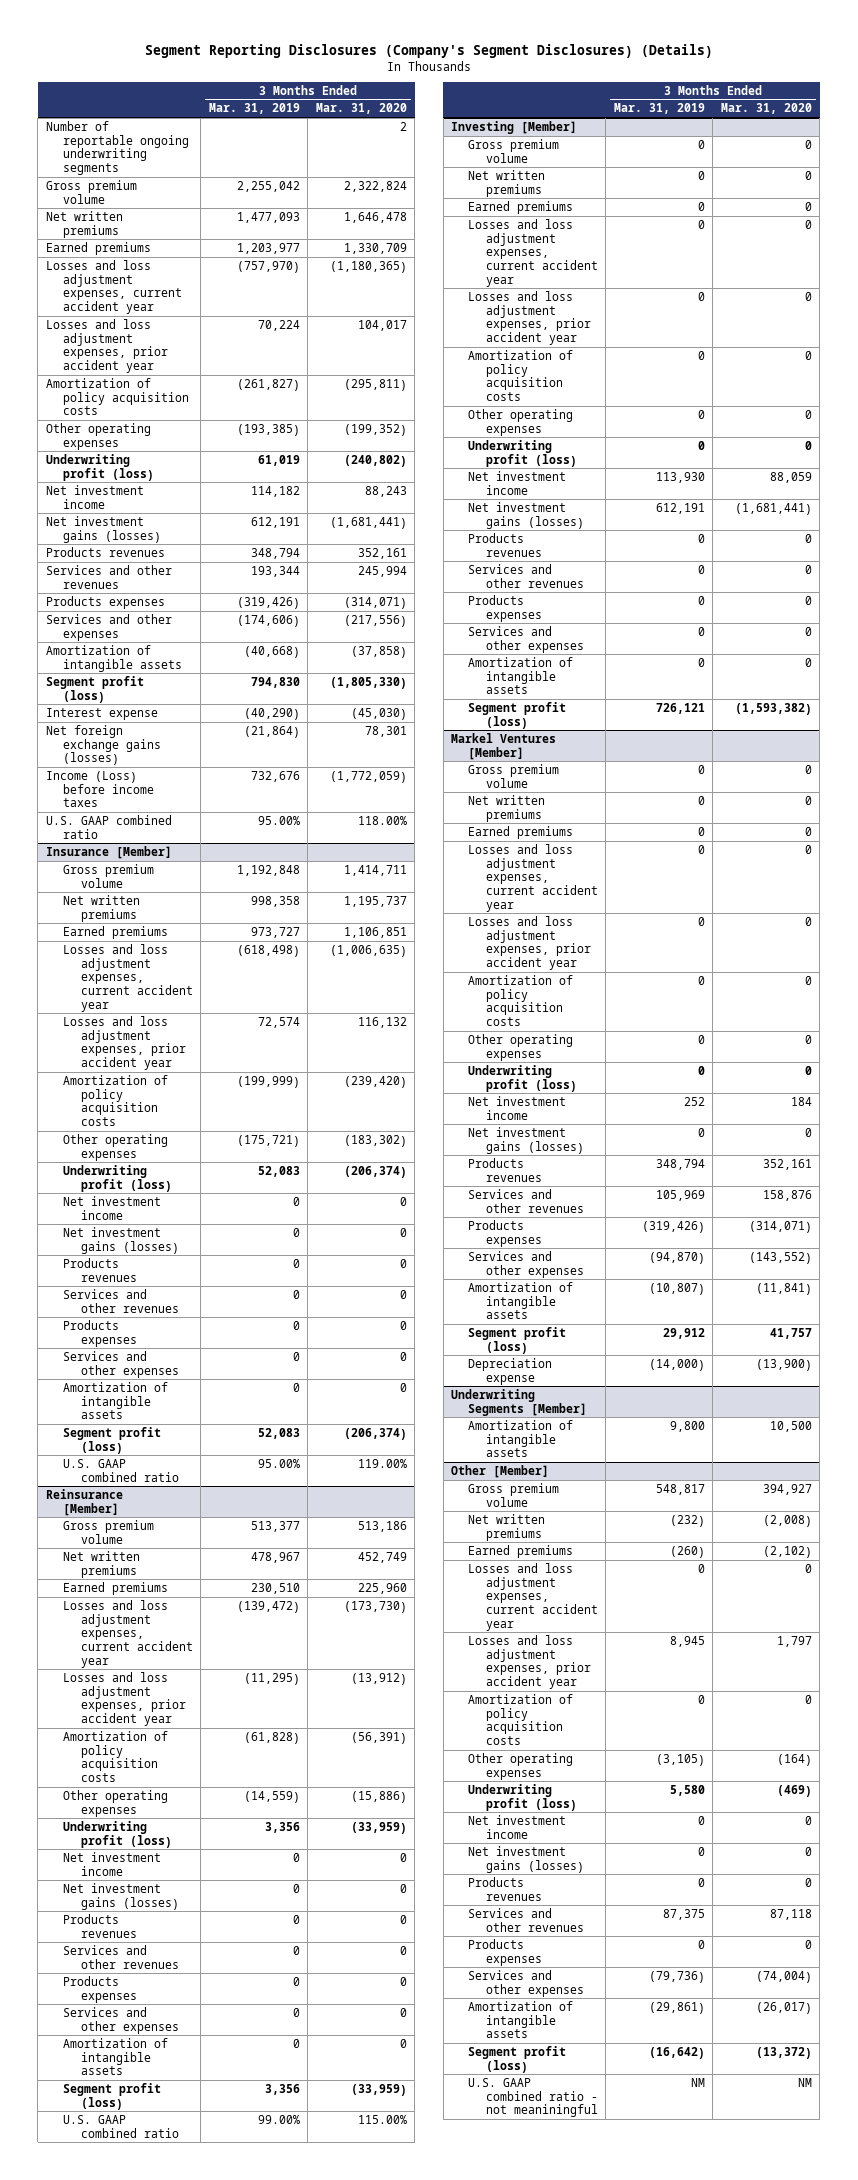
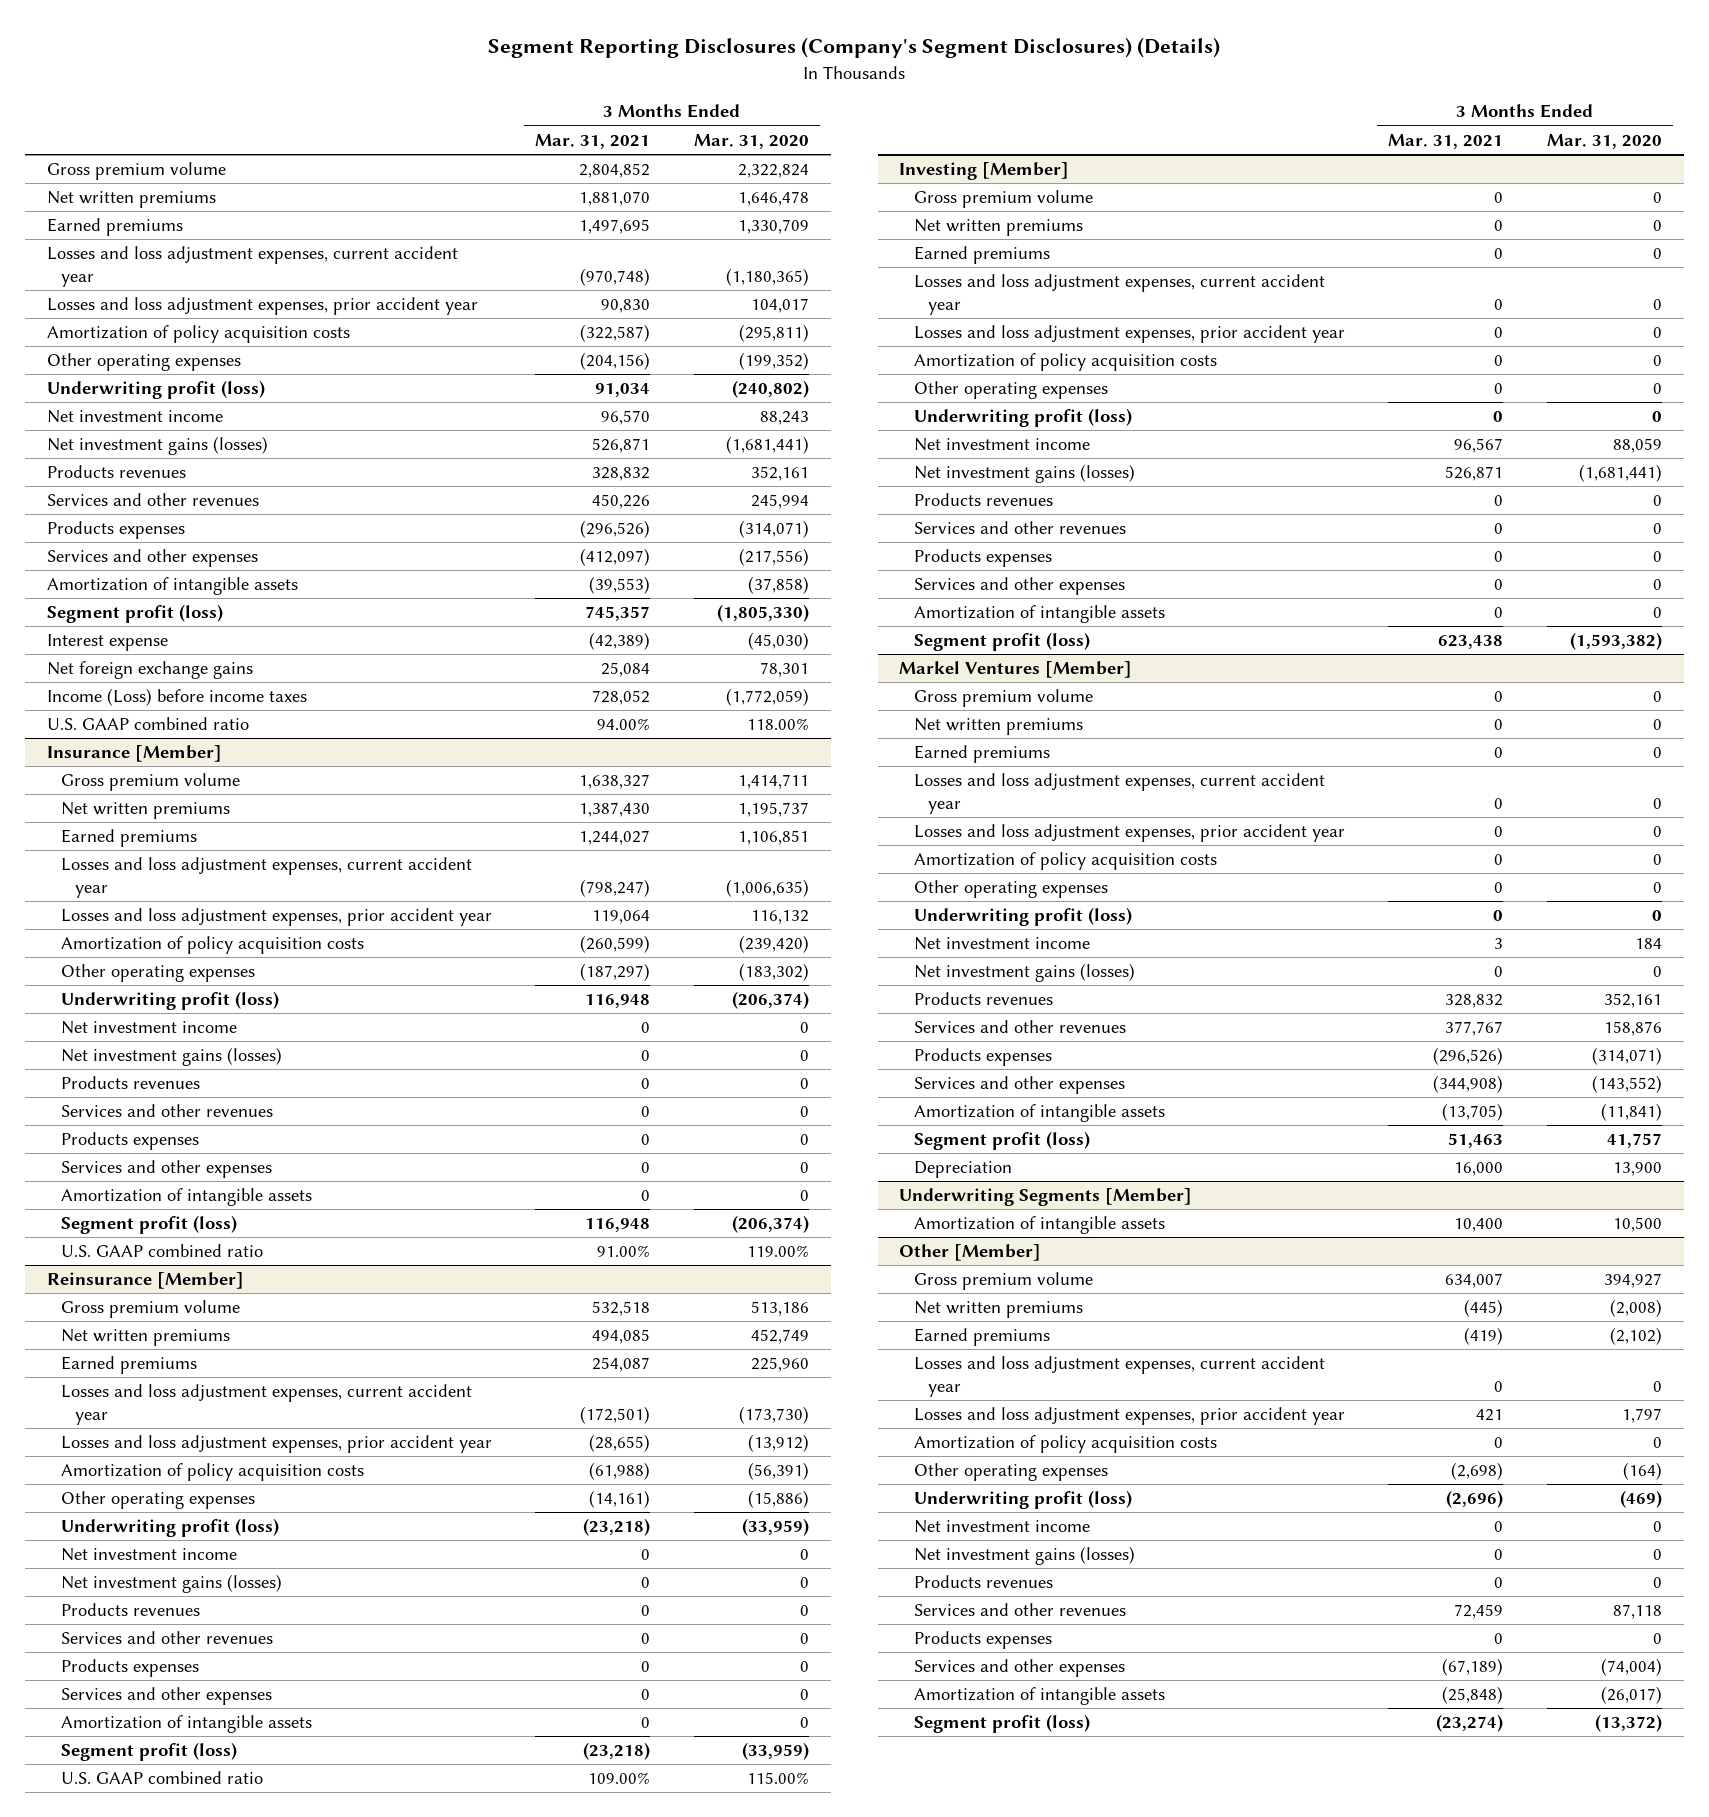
[208,103,300,115] Mar. 31, 2019 -> none
none -> [535,133,651,149] Mar. 31, 2021
[45,120,190,175] Number of reportable ongoing underwriting segments -> none
[45,724,162,766] Net foreign exchange gains (losses) -> [46,661,253,680] Net foreign exchange gains
[468,1357,553,1385] Depreciation expense -> [913,1161,1012,1179] Depreciation
[755,1358,812,1371] (13,900) -> [1613,1162,1663,1177] 13,900
[468,2077,598,2118] U.S. GAAP combined ratio - not meaniningful -> none

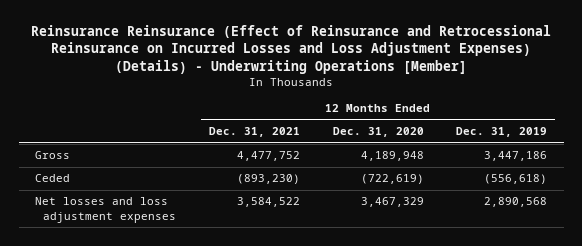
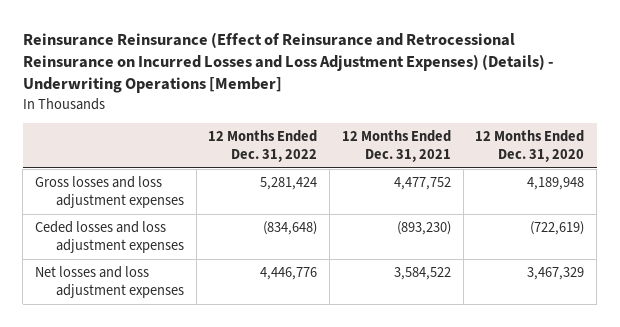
[456,127,548,138] Dec. 31, 2019 -> none
none -> [208,130,318,163] 12 Months Ended Dec. 31, 2022
[35,151,71,160] Gross -> [35,176,184,209] Gross losses and loss adjustment expenses
[35,174,71,183] Ceded -> [35,221,184,254] Ceded losses and loss adjustment expenses

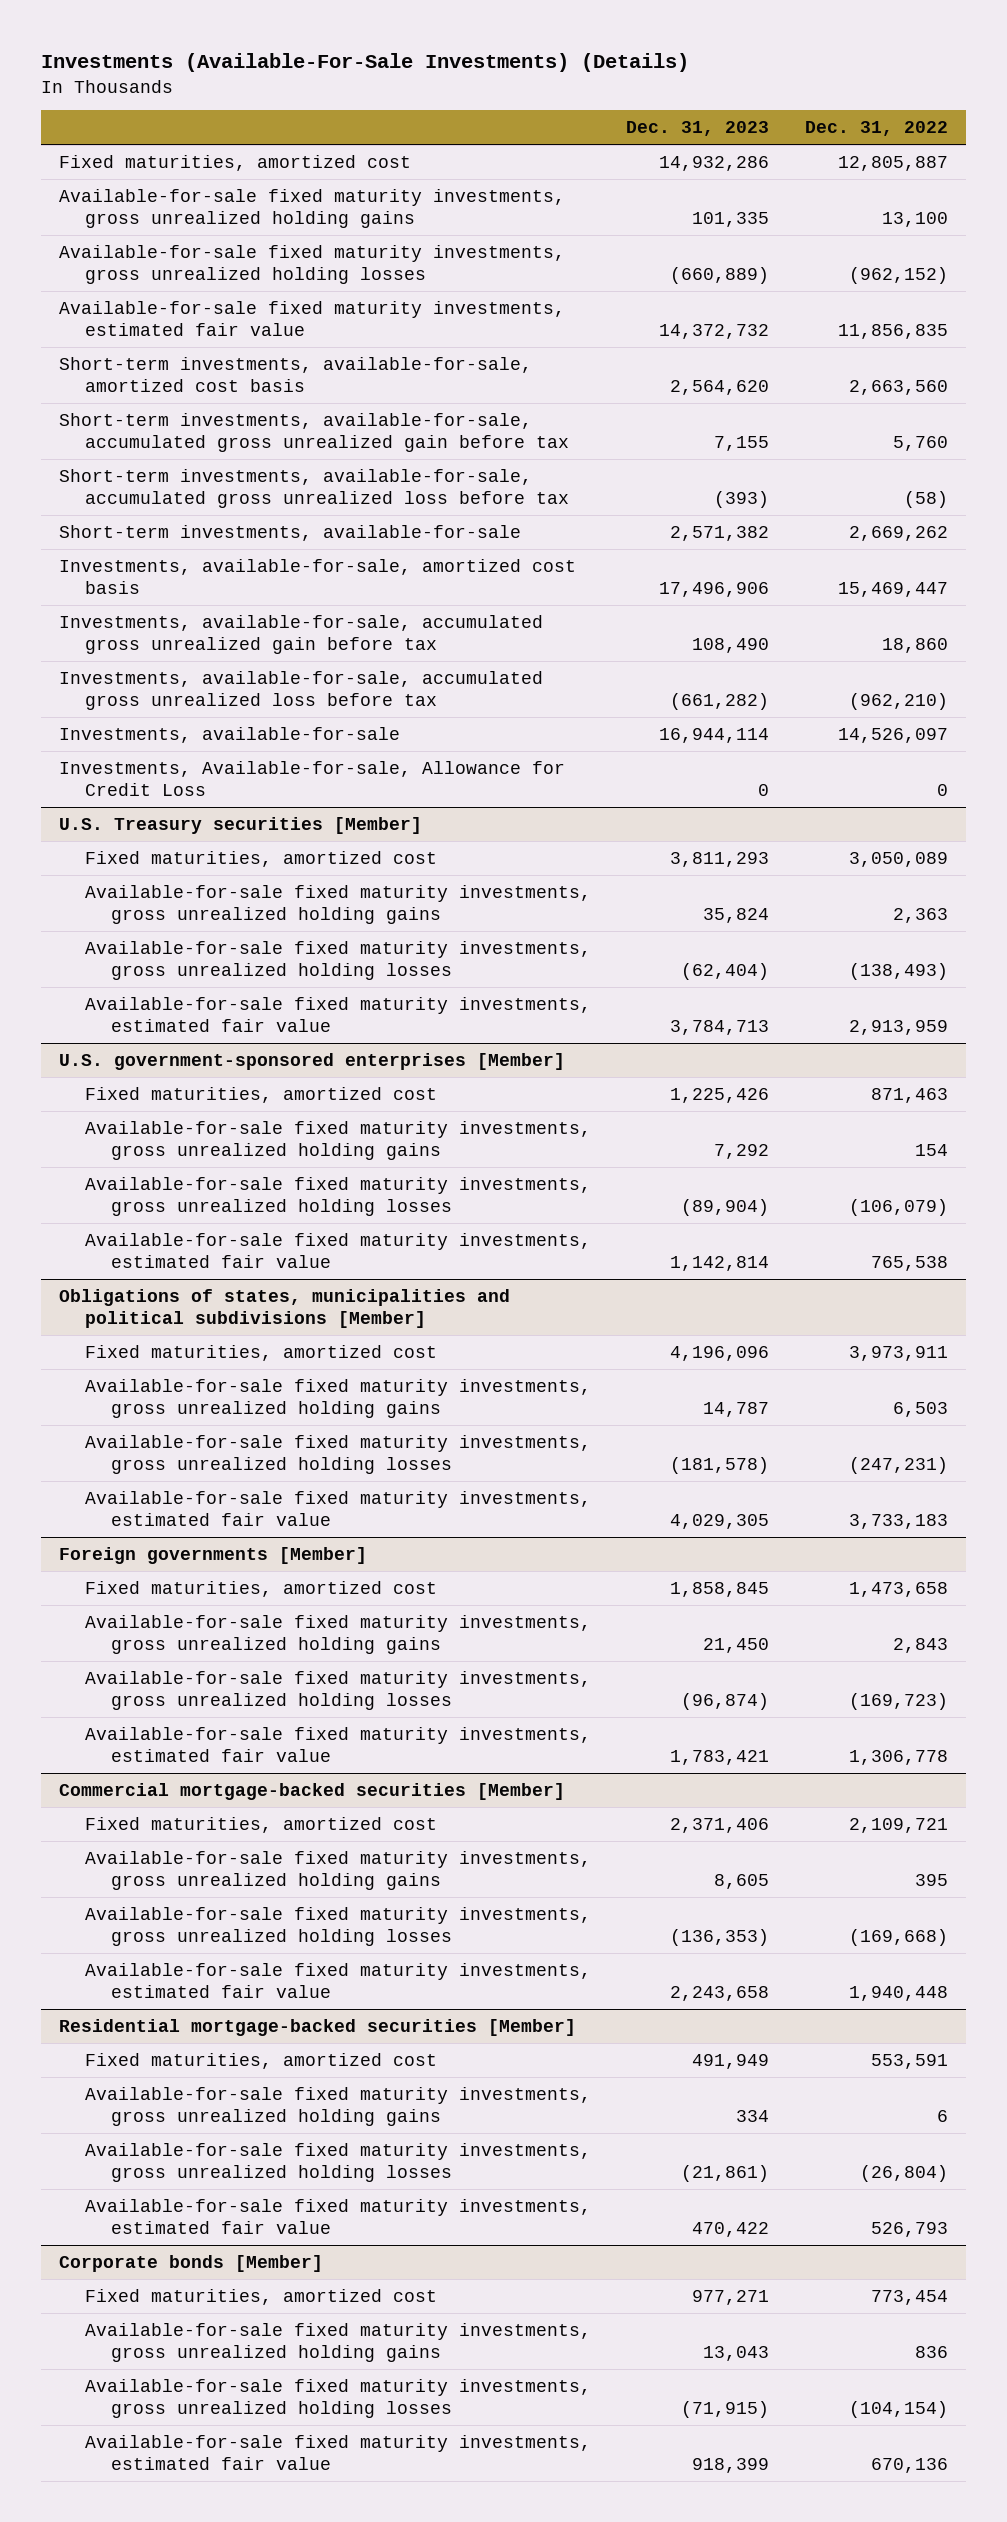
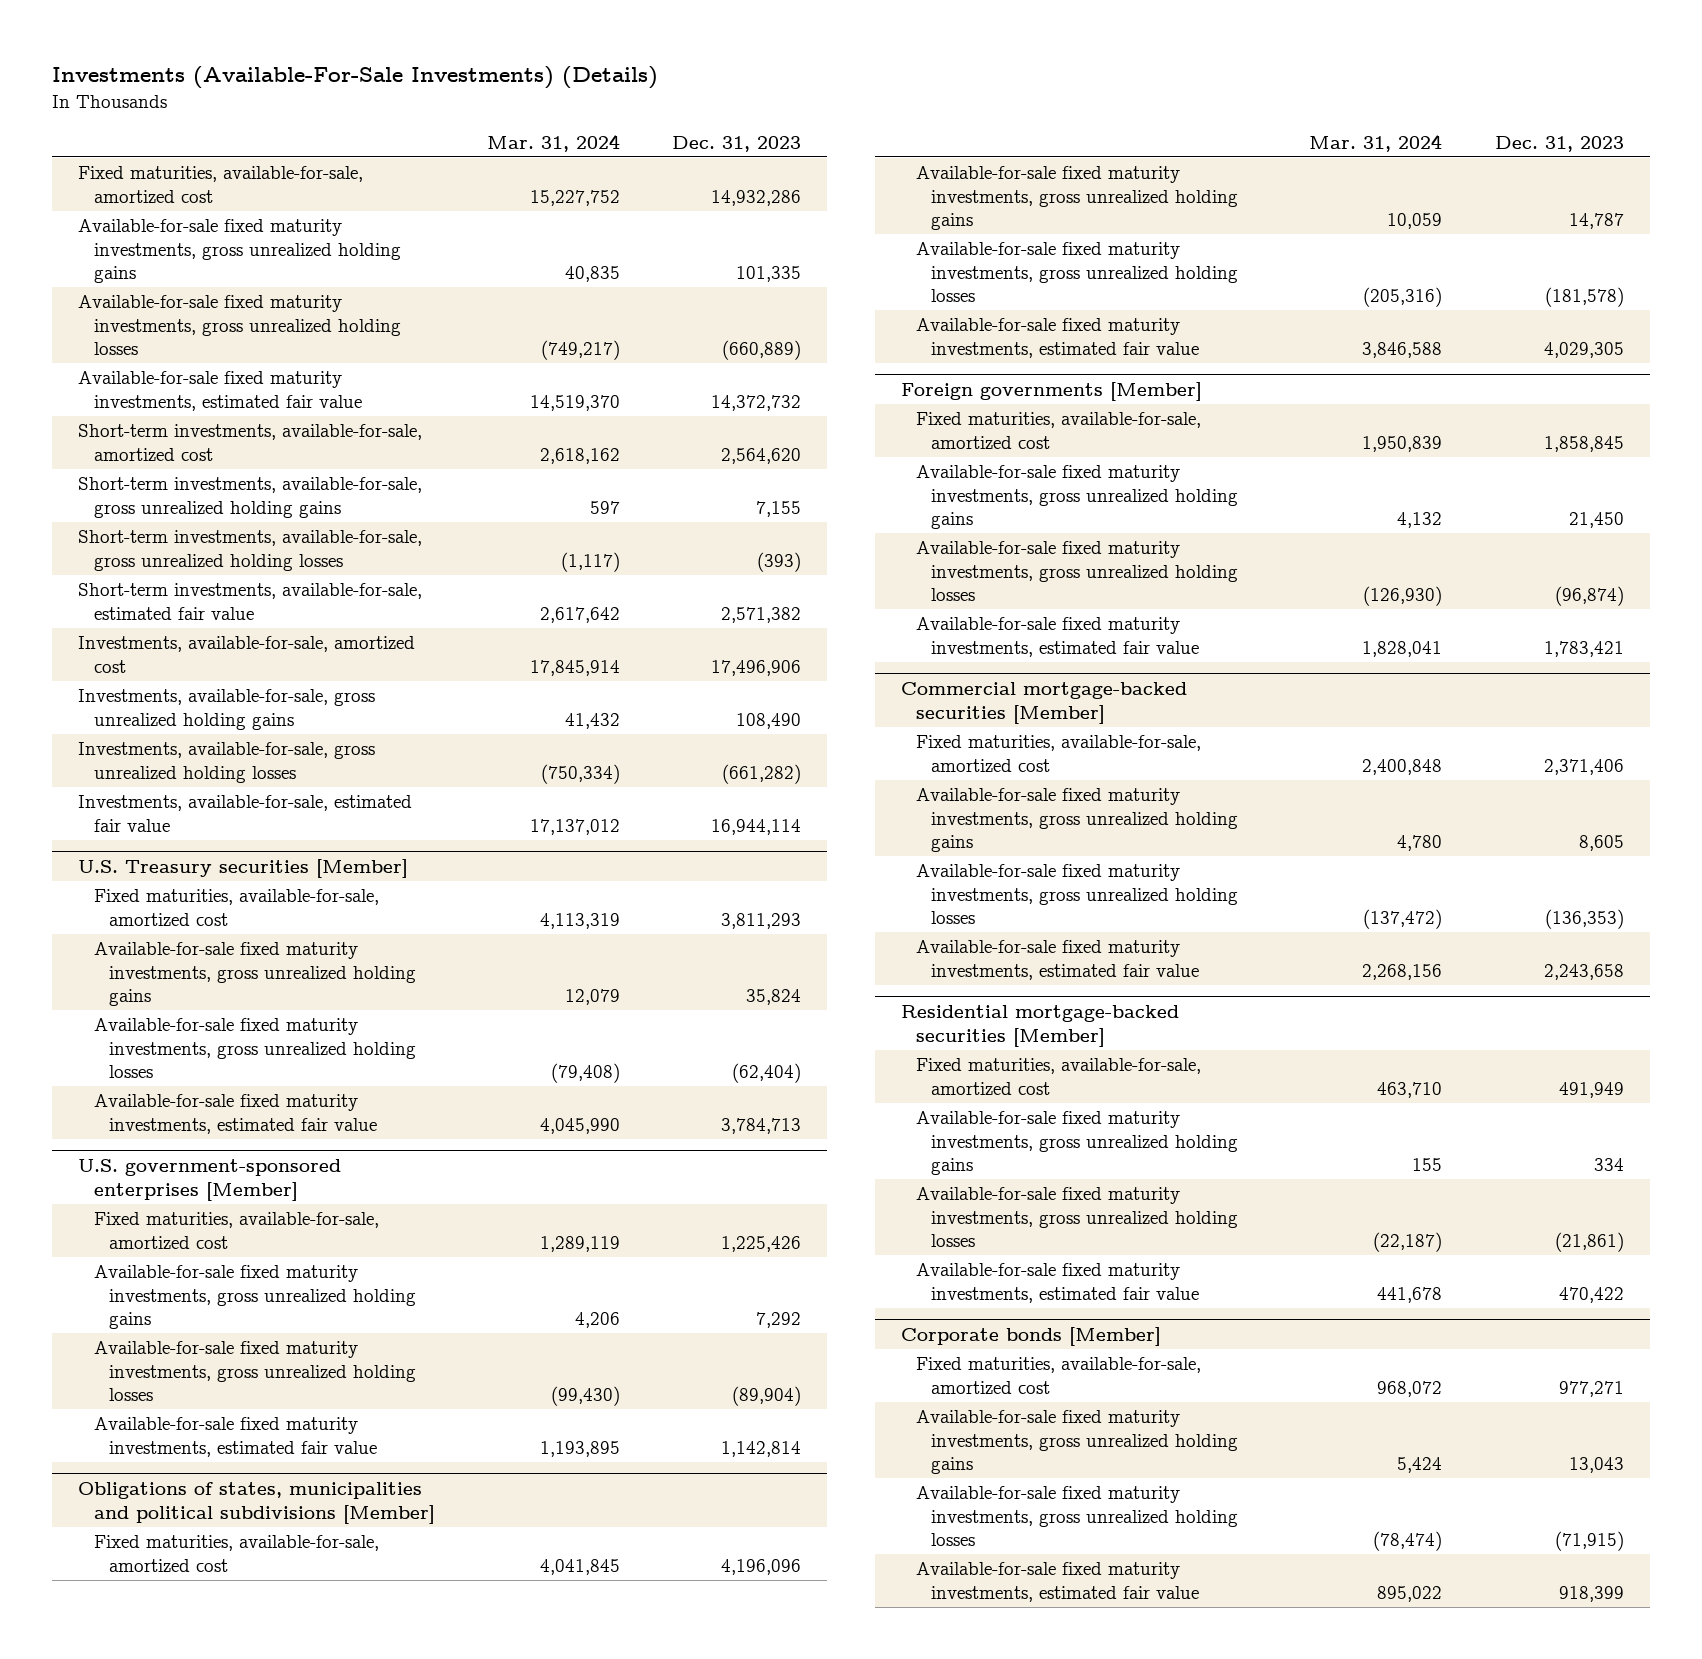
[804,121,948,137] Dec. 31, 2022 -> none
none -> [486,133,620,152] Mar. 31, 2024
[58,154,411,171] Fixed maturities, amortized cost -> [78,166,364,203] Fixed maturities, available-for-sale, amortized cost
[58,760,565,796] Investments, Available-for-sale, Allowance for Credit Loss -> none
[58,356,532,392] Short-term investments, available-for-sale, amortized cost basis -> [78,424,423,461] Short-term investments, available-for-sale, amortized cost
[58,412,569,452] Short-term investments, available-for-sale, accumulated gross unrealized gain before tax -> [78,477,423,518] Short-term investments, available-for-sale, gross unrealized holding gains
[58,468,569,508] Short-term investments, available-for-sale, accumulated gross unrealized loss before tax -> [78,530,423,571] Short-term investments, available-for-sale, gross unrealized holding losses
[58,524,521,541] Short-term investments, available-for-sale -> [78,583,423,620] Short-term investments, available-for-sale, estimated fair value
[58,558,576,594] Investments, available-for-sale, amortized cost basis -> [78,636,416,673] Investments, available-for-sale, amortized cost
[58,614,543,654] Investments, available-for-sale, accumulated gross unrealized gain before tax -> [78,689,376,730] Investments, available-for-sale, gross unrealized holding gains
[58,670,543,710] Investments, available-for-sale, accumulated gross unrealized loss before tax -> [78,742,376,783] Investments, available-for-sale, gross unrealized holding losses
[58,726,400,743] Investments, available-for-sale -> [78,795,413,832] Investments, available-for-sale, estimated fair value
[84,850,437,867] Fixed maturities, amortized cost -> [93,889,379,926] Fixed maturities, available-for-sale, amortized cost
[84,1086,437,1103] Fixed maturities, amortized cost -> [93,1212,379,1249] Fixed maturities, available-for-sale, amortized cost
[84,1344,437,1361] Fixed maturities, amortized cost -> [93,1535,379,1572] Fixed maturities, available-for-sale, amortized cost
[84,1580,437,1597] Fixed maturities, amortized cost -> [916,412,1202,449] Fixed maturities, available-for-sale, amortized cost
[84,1816,437,1833] Fixed maturities, amortized cost -> [916,735,1202,772] Fixed maturities, available-for-sale, amortized cost
[84,2052,437,2069] Fixed maturities, amortized cost -> [916,1058,1202,1095] Fixed maturities, available-for-sale, amortized cost
[84,2288,437,2305] Fixed maturities, amortized cost -> [916,1357,1202,1394] Fixed maturities, available-for-sale, amortized cost

